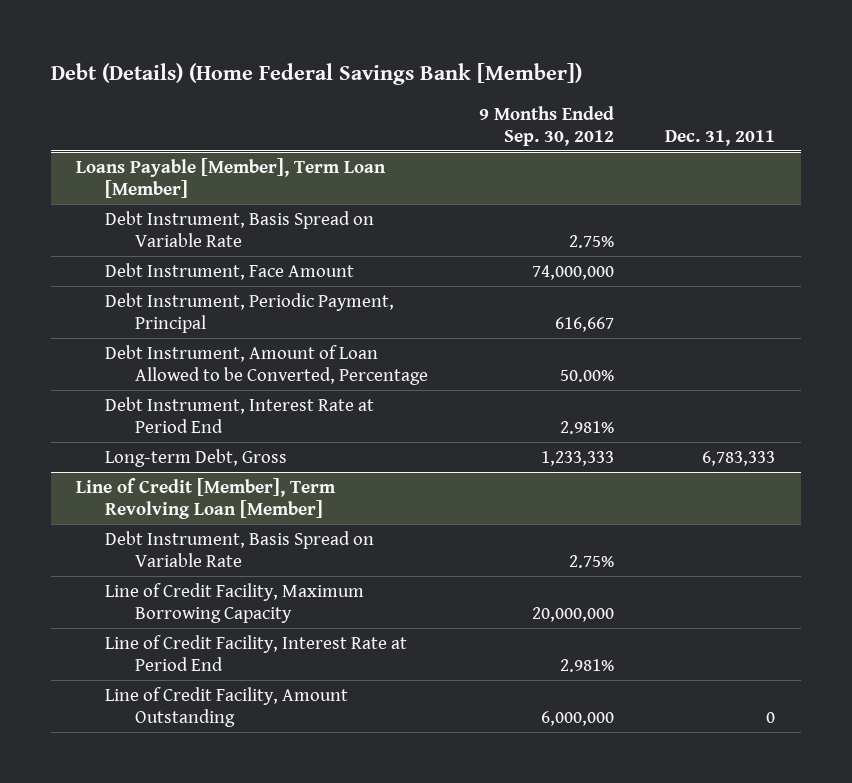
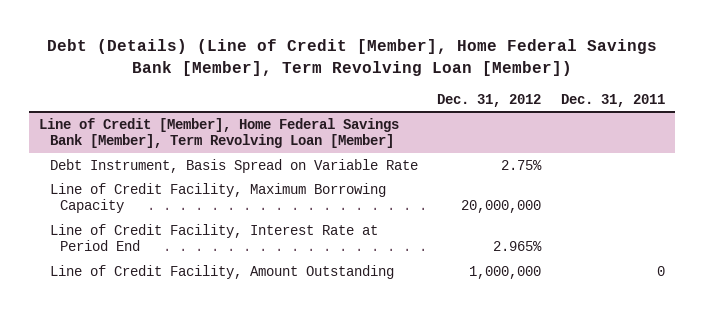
[50,62,582,85] Debt (Details) (Home Federal Savings Bank [Member]) -> [47,39,658,76] Debt (Details) (Line of Credit [Member], Home Federal Savings Bank [Member], Term Revolving Loan [Member])
[478,105,614,146] 9 Months Ended Sep. 30, 2012 -> none
none -> [437,93,542,107] Dec. 31, 2012
[76,157,387,198] Loans Payable [Member], Term Loan [Member] -> none
[105,210,375,247] Debt Instrument, Basis Spread on Variable Rate -> none
[105,262,355,280] Debt Instrument, Face Amount -> none
[105,292,395,333] Debt Instrument, Periodic Payment, Principal -> none
[105,344,428,385] Debt Instrument, Amount of Loan Allowed to be Converted, Percentage -> none
[105,396,375,433] Debt Instrument, Interest Rate at Period End -> none
[105,448,288,467] Long-term Debt, Gross -> none
[76,477,337,519] Line of Credit [Member], Term Revolving Loan [Member] -> [39,117,400,148] Line of Credit [Member], Home Federal Savings Bank [Member], Term Revolving Loan [Member]

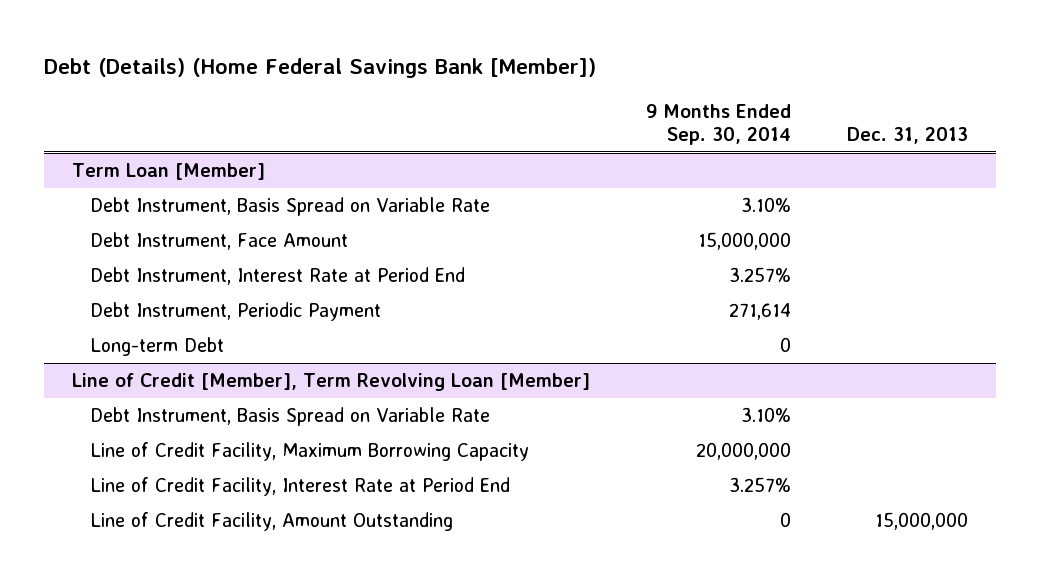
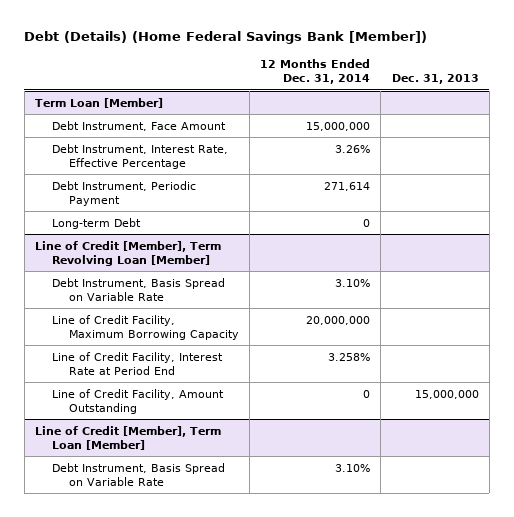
[645,104,791,146] 9 Months Ended Sep. 30, 2014 -> none
none -> [260,58,371,85] 12 Months Ended Dec. 31, 2014
[89,197,490,217] Debt Instrument, Basis Spread on Variable Rate -> none
[89,267,465,286] Debt Instrument, Interest Rate at Period End -> [51,143,228,169] Debt Instrument, Interest Rate, Effective Percentage
none -> [35,425,222,450] Line of Credit [Member], Term Loan [Member]
none -> [51,462,225,486] Debt Instrument, Basis Spread on Variable Rate

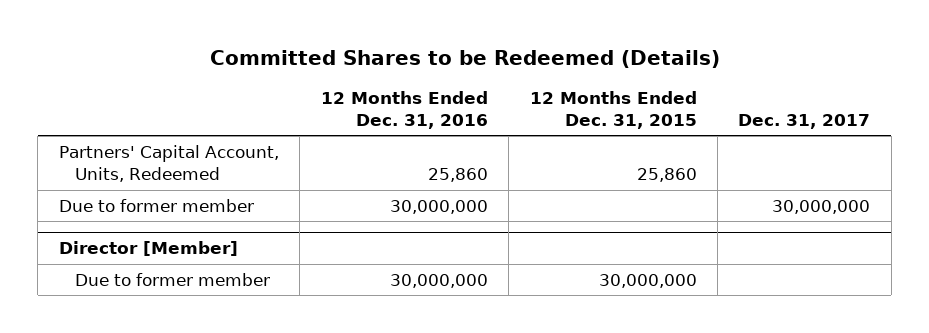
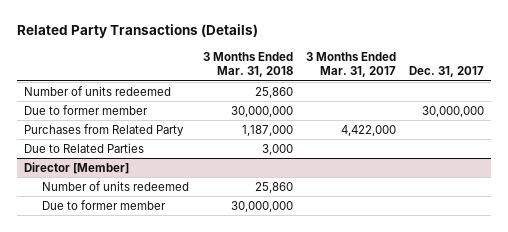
[209,49,720,68] Committed Shares to be Redeemed (Details) -> [17,24,259,39] Related Party Transactions (Details)
[320,90,488,129] 12 Months Ended Dec. 31, 2016 -> none
[529,90,697,129] 12 Months Ended Dec. 31, 2015 -> none
none -> [202,51,293,78] 3 Months Ended Mar. 31, 2018
none -> [306,51,397,78] 3 Months Ended Mar. 31, 2017
[58,145,279,183] Partners' Capital Account, Units, Redeemed -> [23,85,171,96] Number of units redeemed
none -> [23,123,184,136] Purchases from Related Party
none -> [23,142,144,153] Due to Related Parties
none -> [42,180,190,191] Number of units redeemed

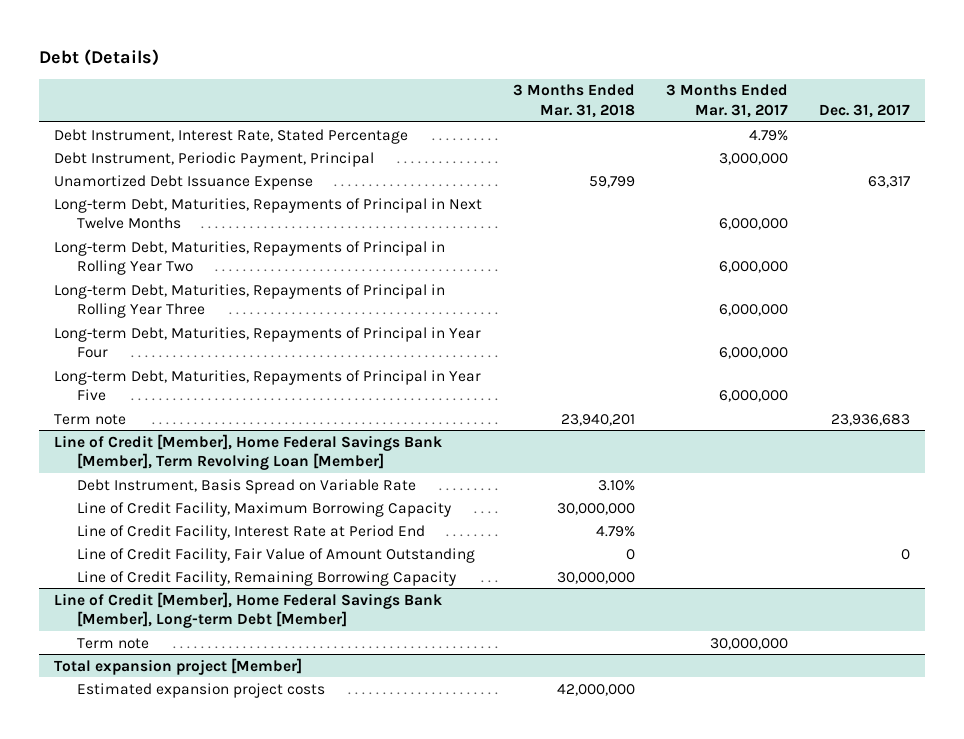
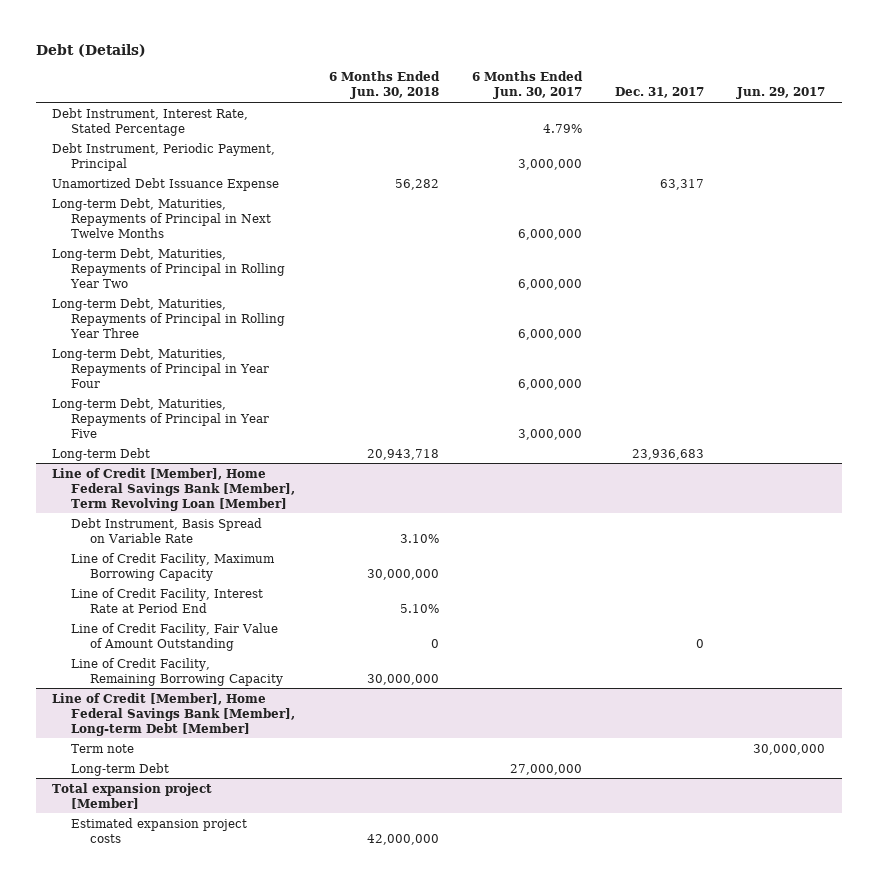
[513,84,636,118] 3 Months Ended Mar. 31, 2018 -> none
[666,84,789,118] 3 Months Ended Mar. 31, 2017 -> none
none -> [328,71,440,100] 6 Months Ended Jun. 30, 2018
none -> [471,71,583,100] 6 Months Ended Jun. 30, 2017
none -> [736,87,826,100] Jun. 29, 2017
[54,413,127,425] Term note -> [52,447,151,461] Long-term Debt
none -> [71,762,170,776] Long-term Debt

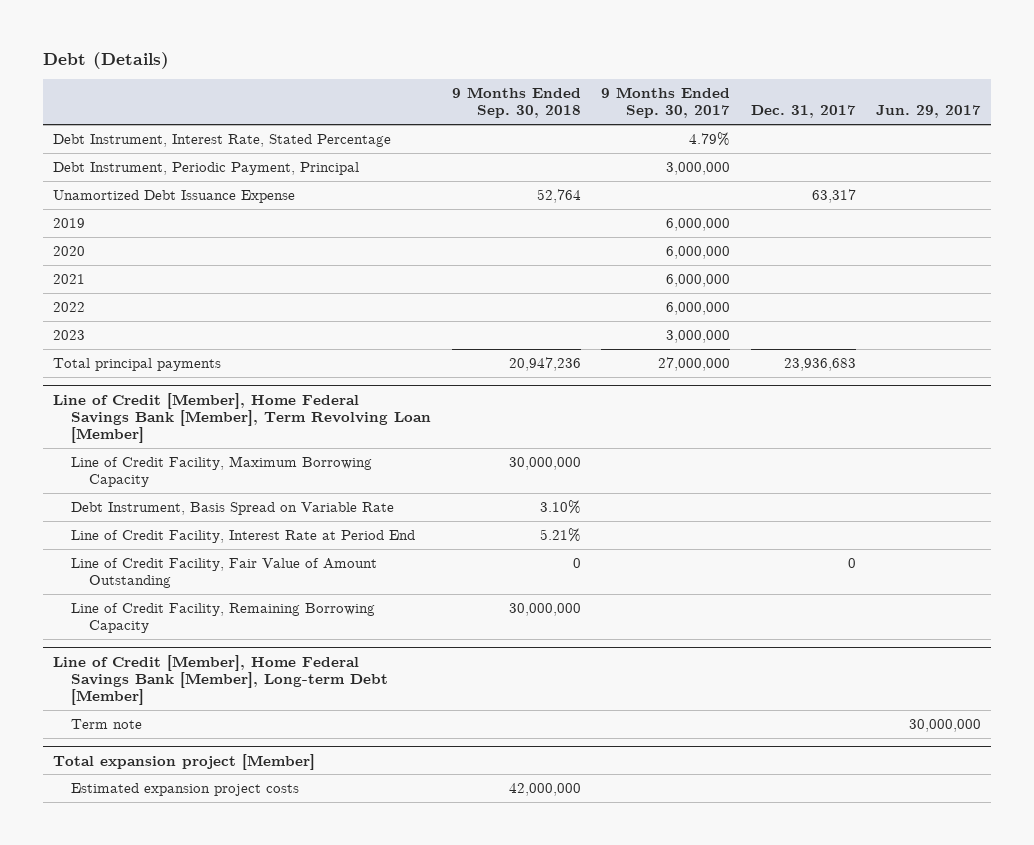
[328,71,440,100] 6 Months Ended Jun. 30, 2018 -> none
[471,71,583,100] 6 Months Ended Jun. 30, 2017 -> none
none -> [451,86,581,119] 9 Months Ended Sep. 30, 2018
none -> [601,86,731,119] 9 Months Ended Sep. 30, 2017
[52,197,272,238] Long-term Debt, Maturities, Repayments of Principal in Next Twelve Months -> [52,217,85,228] 2019
[52,247,286,288] Long-term Debt, Maturities, Repayments of Principal in Rolling Year Two -> [52,245,85,256] 2020
[52,297,286,338] Long-term Debt, Maturities, Repayments of Principal in Rolling Year Three -> [52,273,85,284] 2021
[52,347,270,388] Long-term Debt, Maturities, Repayments of Principal in Year Four -> [52,301,85,312] 2022
[52,397,270,438] Long-term Debt, Maturities, Repayments of Principal in Year Five -> [52,329,85,340] 2023
[52,447,151,461] Long-term Debt -> [52,357,221,371] Total principal payments
[71,517,263,543] Debt Instrument, Basis Spread on Variable Rate -> [70,501,394,515] Debt Instrument, Basis Spread on Variable Rate
[71,762,170,776] Long-term Debt -> none

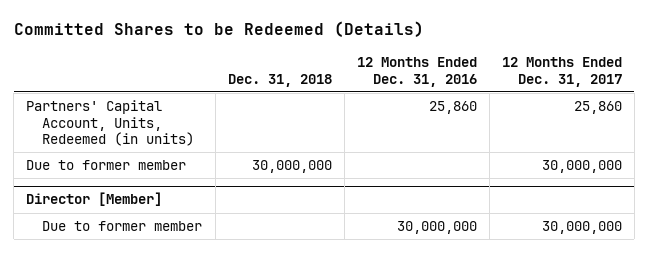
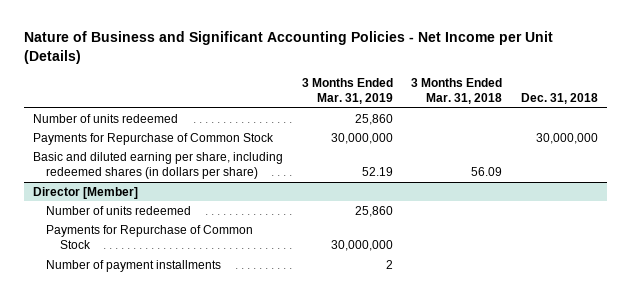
[13,21,424,38] Committed Shares to be Redeemed (Details) -> [23,31,553,65] Nature of Business and Significant Accounting Policies - Net Income per Unit (Details)
[356,57,477,87] 12 Months Ended Dec. 31, 2016 -> none
[501,57,622,87] 12 Months Ended Dec. 31, 2017 -> none
none -> [301,77,393,105] 3 Months Ended Mar. 31, 2019
none -> [411,77,503,105] 3 Months Ended Mar. 31, 2018
[26,100,195,147] Partners' Capital Account, Units, Redeemed (in units) -> [33,113,179,123] Number of units redeemed
[26,160,187,171] Due to former member -> [33,132,275,145] Payments for Repurchase of Common Stock
none -> [33,151,284,180] Basic and diluted earning per share, including redeemed shares (in dollars per share)
none -> [46,205,192,215] Number of units redeemed
[42,221,203,232] Due to former member -> [46,224,254,250] Payments for Repurchase of Common Stock
none -> [46,259,222,272] Number of payment installments

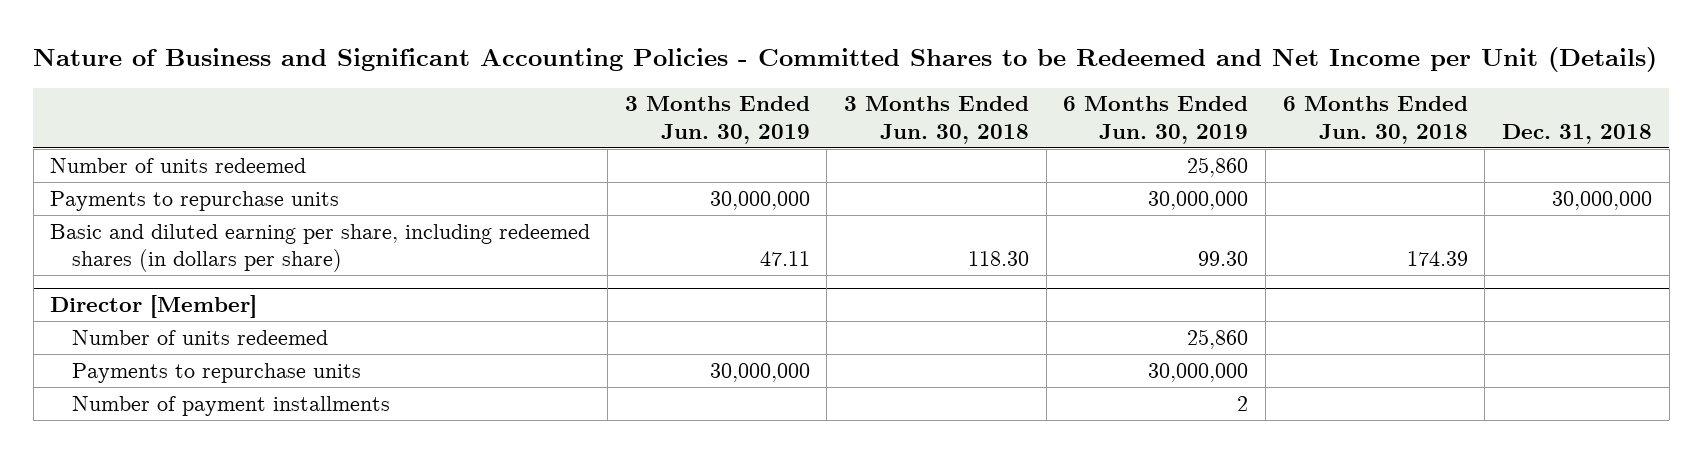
[23,31,553,65] Nature of Business and Significant Accounting Policies - Net Income per Unit (Details) -> [33,47,1658,73] Nature of Business and Significant Accounting Policies - Committed Shares to be Redeemed and Net Income per Unit (Details)
[301,77,393,105] 3 Months Ended Mar. 31, 2019 -> none
[411,77,503,105] 3 Months Ended Mar. 31, 2018 -> none
none -> [624,96,810,144] 3 Months Ended Jun. 30, 2019
none -> [844,96,1030,144] 3 Months Ended Jun. 30, 2018
none -> [1063,96,1249,144] 6 Months Ended Jun. 30, 2019
none -> [1282,96,1468,144] 6 Months Ended Jun. 30, 2018
[33,132,275,145] Payments for Repurchase of Common Stock -> [50,190,340,211] Payments to repurchase units
[46,224,254,250] Payments for Repurchase of Common Stock -> [71,362,361,383] Payments to repurchase units

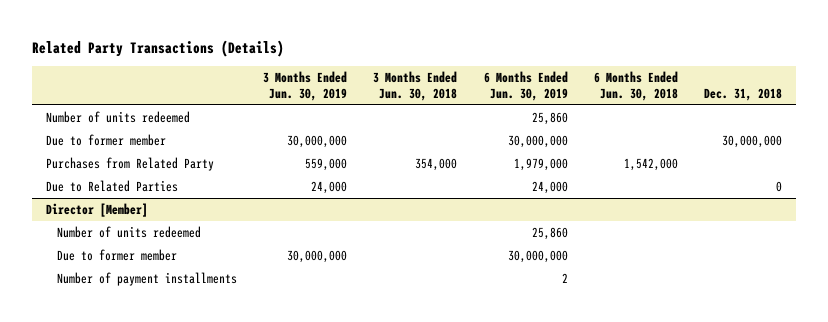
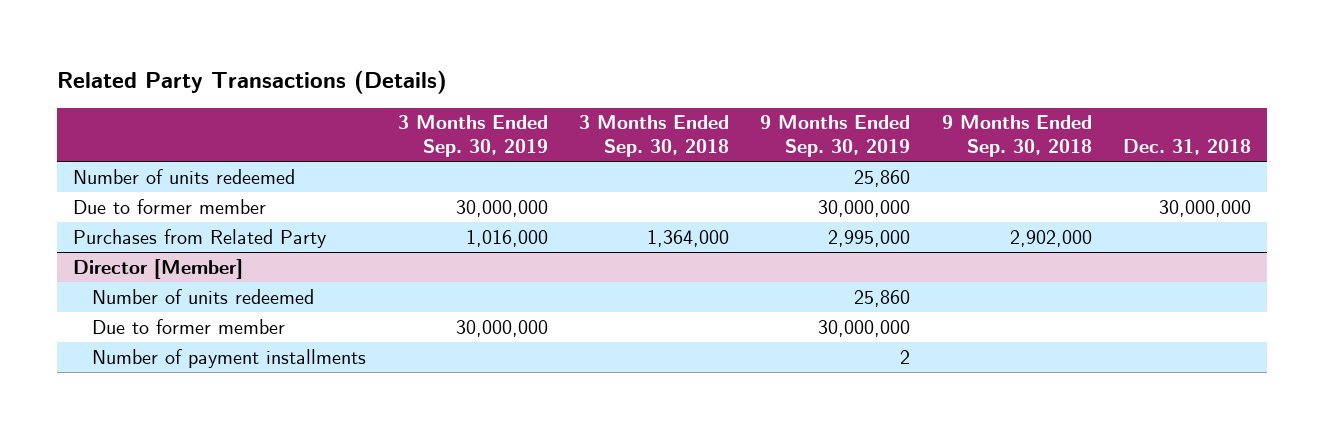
[262,70,347,102] 3 Months Ended Jun. 30, 2019 -> none
[373,70,458,102] 3 Months Ended Jun. 30, 2018 -> none
[483,70,568,102] 6 Months Ended Jun. 30, 2019 -> none
[594,70,679,102] 6 Months Ended Jun. 30, 2018 -> none
none -> [397,115,548,158] 3 Months Ended Sep. 30, 2019
none -> [579,115,730,158] 3 Months Ended Sep. 30, 2018
none -> [760,115,911,158] 9 Months Ended Sep. 30, 2019
none -> [941,115,1092,158] 9 Months Ended Sep. 30, 2018
[45,179,178,192] Due to Related Parties -> none

